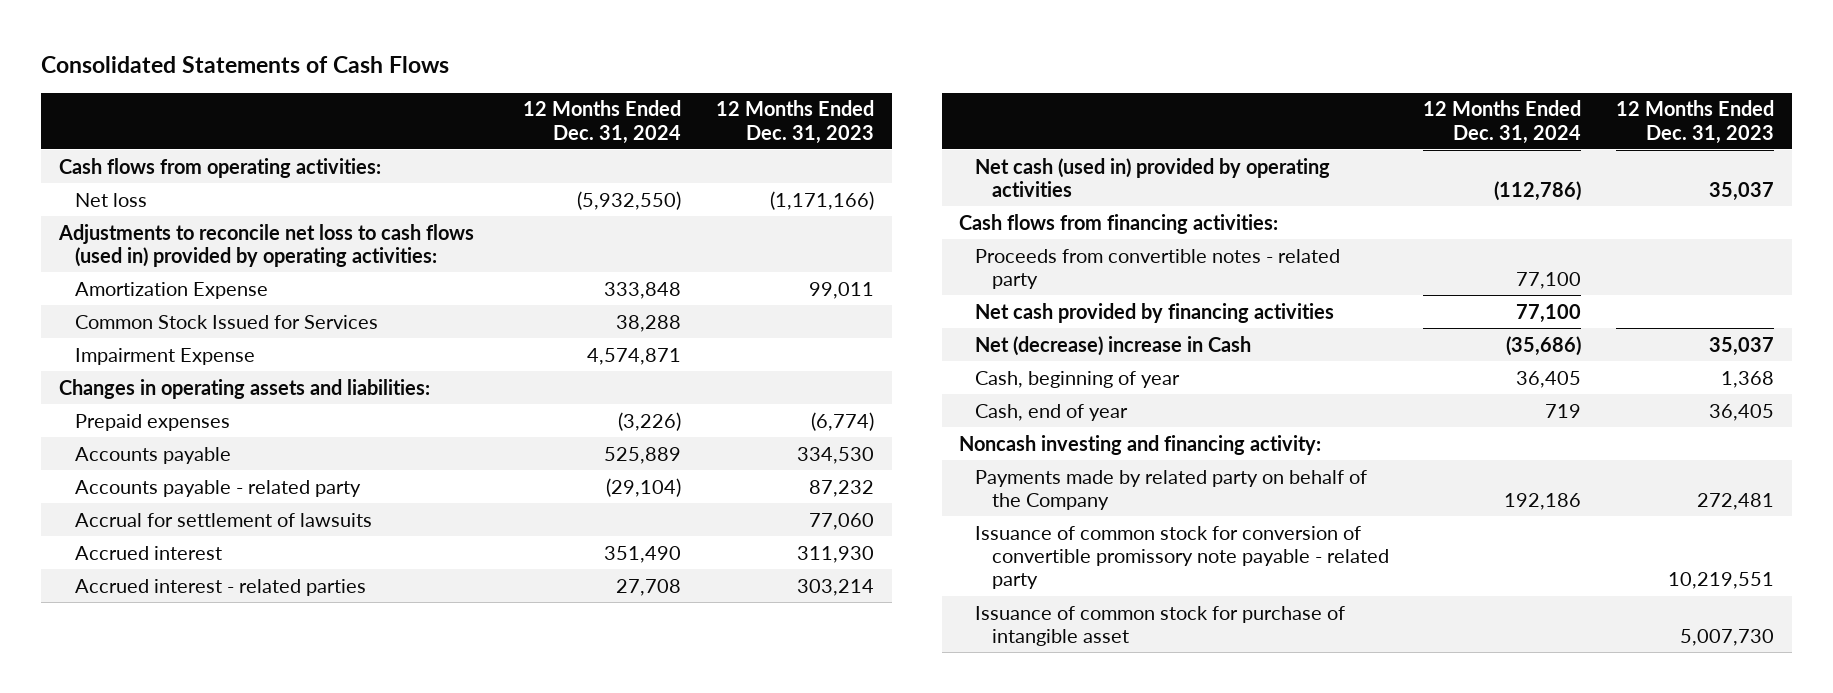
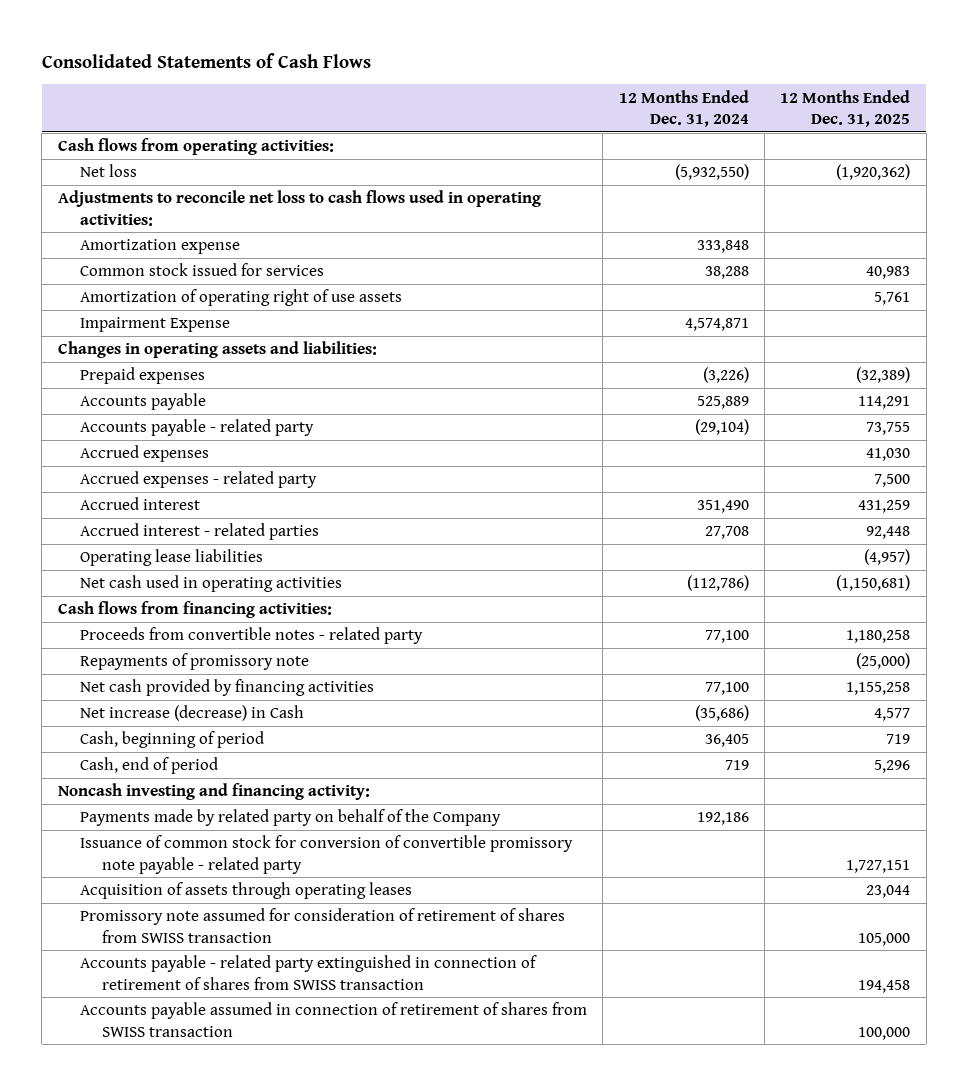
[716,100,875,144] 12 Months Ended Dec. 31, 2023 -> none
none -> [780,89,911,127] 12 Months Ended Dec. 31, 2025
[57,223,474,268] Adjustments to reconcile net loss to cash flows (used in) provided by operating activities: -> [57,190,541,226] Adjustments to reconcile net loss to cash flows used in operating activities:
[75,281,269,299] Amortization Expense -> [79,239,240,255] Amortization expense
[75,314,379,329] Common Stock Issued for Services -> [79,263,324,277] Common stock issued for services
none -> [79,289,402,307] Amortization of operating right of use assets
none -> [79,445,209,463] Accrued expenses
[75,512,373,527] Accrual for settlement of lawsuits -> [79,471,317,489] Accrued expenses - related party
none -> [79,549,263,567] Operating lease liabilities
[975,157,1331,198] Net cash (used in) provided by operating activities -> [79,575,342,593] Net cash used in operating activities
none -> [79,653,309,671] Repayments of promissory note
[975,335,1252,356] Net (decrease) increase in Cash -> [79,705,304,722] Net increase (decrease) in Cash
[975,370,1181,388] Cash, beginning of year -> [79,731,264,749] Cash, beginning of period
[975,403,1129,421] Cash, end of year -> [79,757,218,775] Cash, end of period
[975,605,1346,647] Issuance of common stock for purchase of intangible asset -> none
none -> [79,882,412,900] Acquisition of assets through operating leases
none -> [79,908,565,943] Promissory note assumed for consideration of retirement of shares from SWISS transaction
none -> [79,955,537,990] Accounts payable - related party extinguished in connection of retirement of shares from SWISS transaction
none -> [79,1002,587,1037] Accounts payable assumed in connection of retirement of shares from SWISS transaction

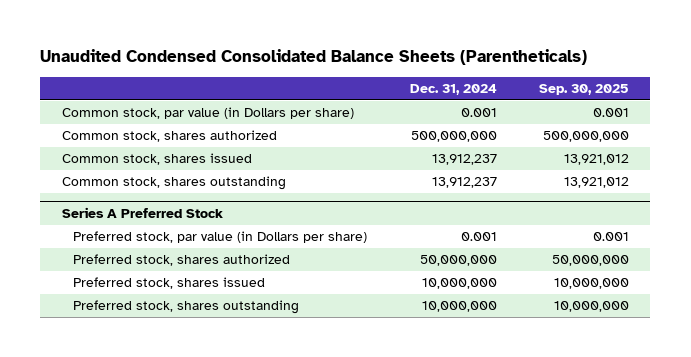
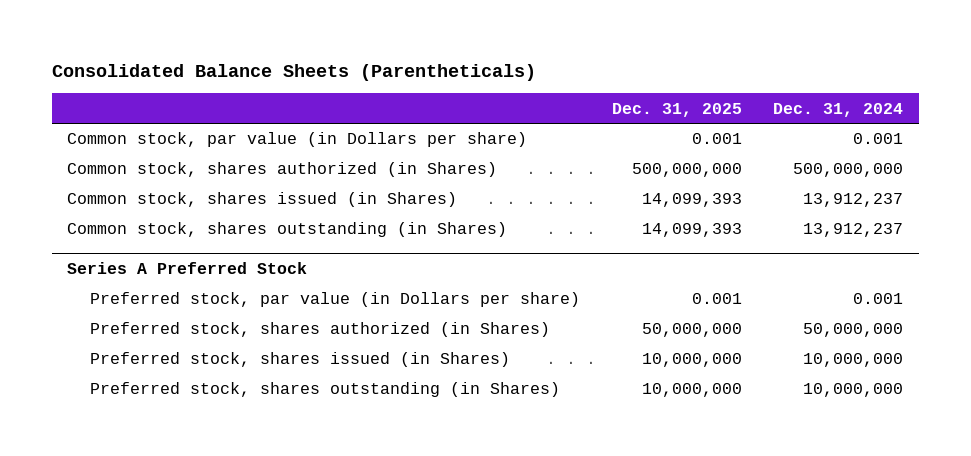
[40,49,588,66] Unaudited Condensed Consolidated Balance Sheets (Parentheticals) -> [51,63,536,81] Consolidated Balance Sheets (Parentheticals)
[539,84,630,96] Sep. 30, 2025 -> none
none -> [611,102,742,117] Dec. 31, 2025
[61,130,277,143] Common stock, shares authorized -> [67,162,498,178] Common stock, shares authorized (in Shares)
[61,153,252,166] Common stock, shares issued -> [67,192,458,208] Common stock, shares issued (in Shares)
[61,176,286,191] Common stock, shares outstanding -> [67,222,508,238] Common stock, shares outstanding (in Shares)
[73,254,291,267] Preferred stock, shares authorized -> [89,322,550,338] Preferred stock, shares authorized (in Shares)
[73,277,266,290] Preferred stock, shares issued -> [89,352,510,368] Preferred stock, shares issued (in Shares)
[73,300,300,315] Preferred stock, shares outstanding -> [89,382,560,398] Preferred stock, shares outstanding (in Shares)

